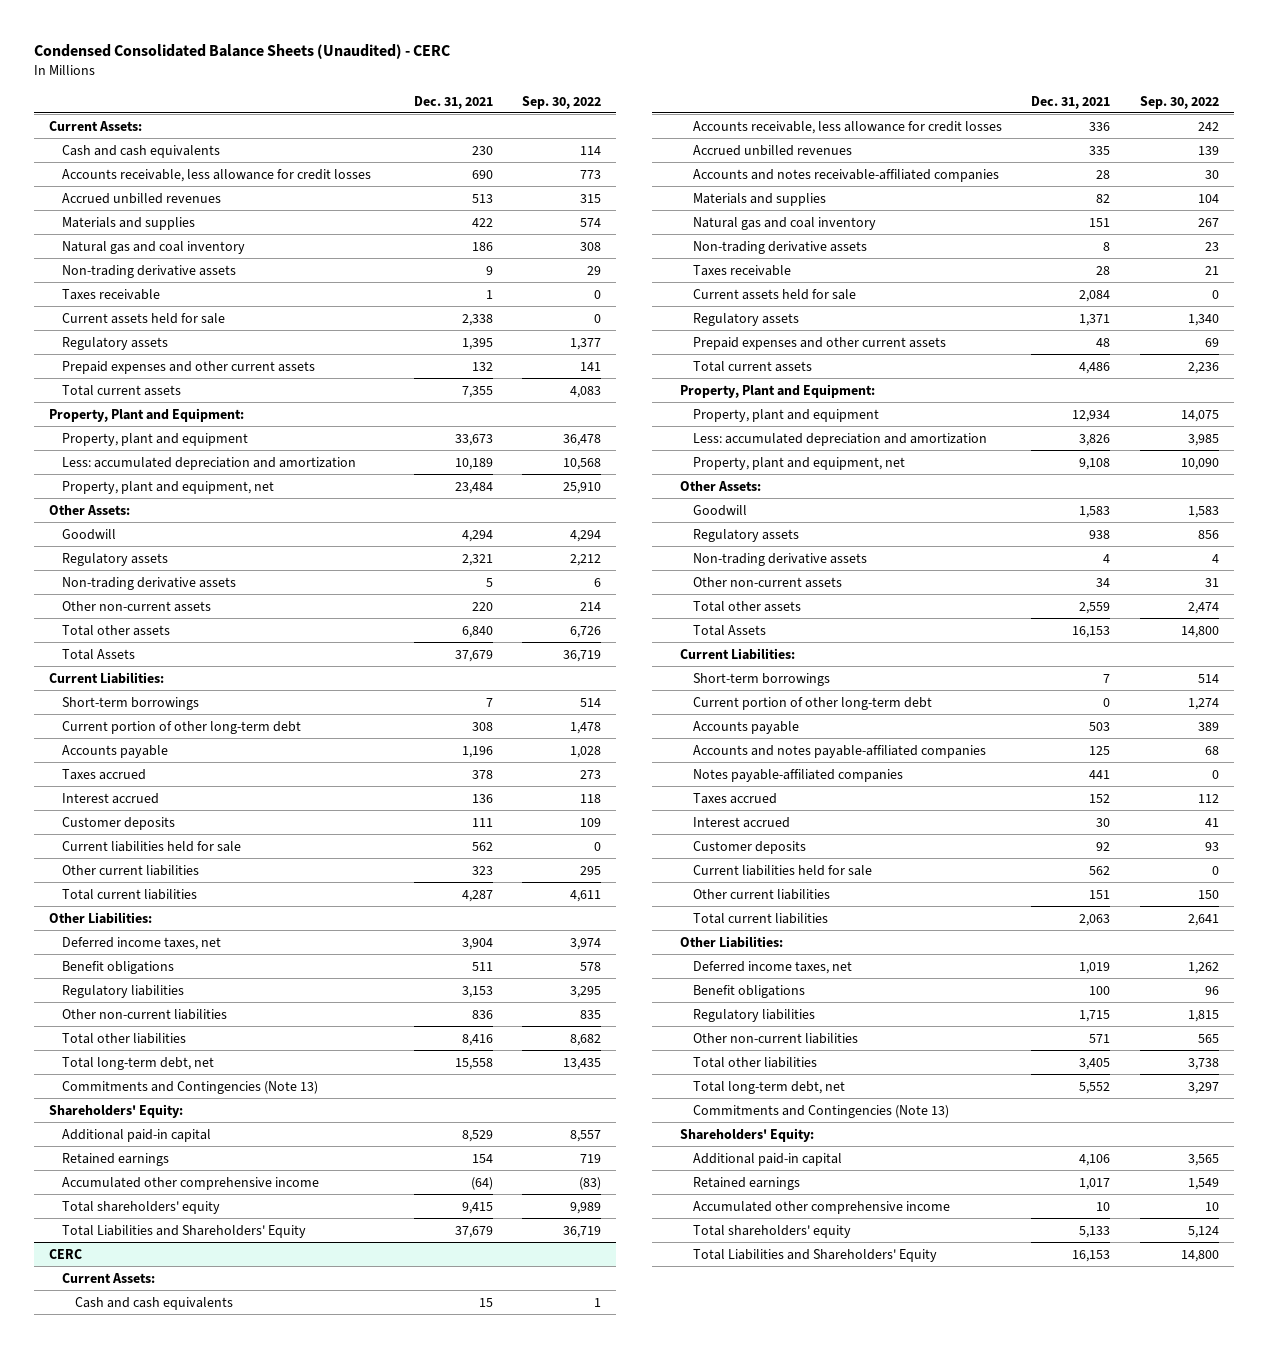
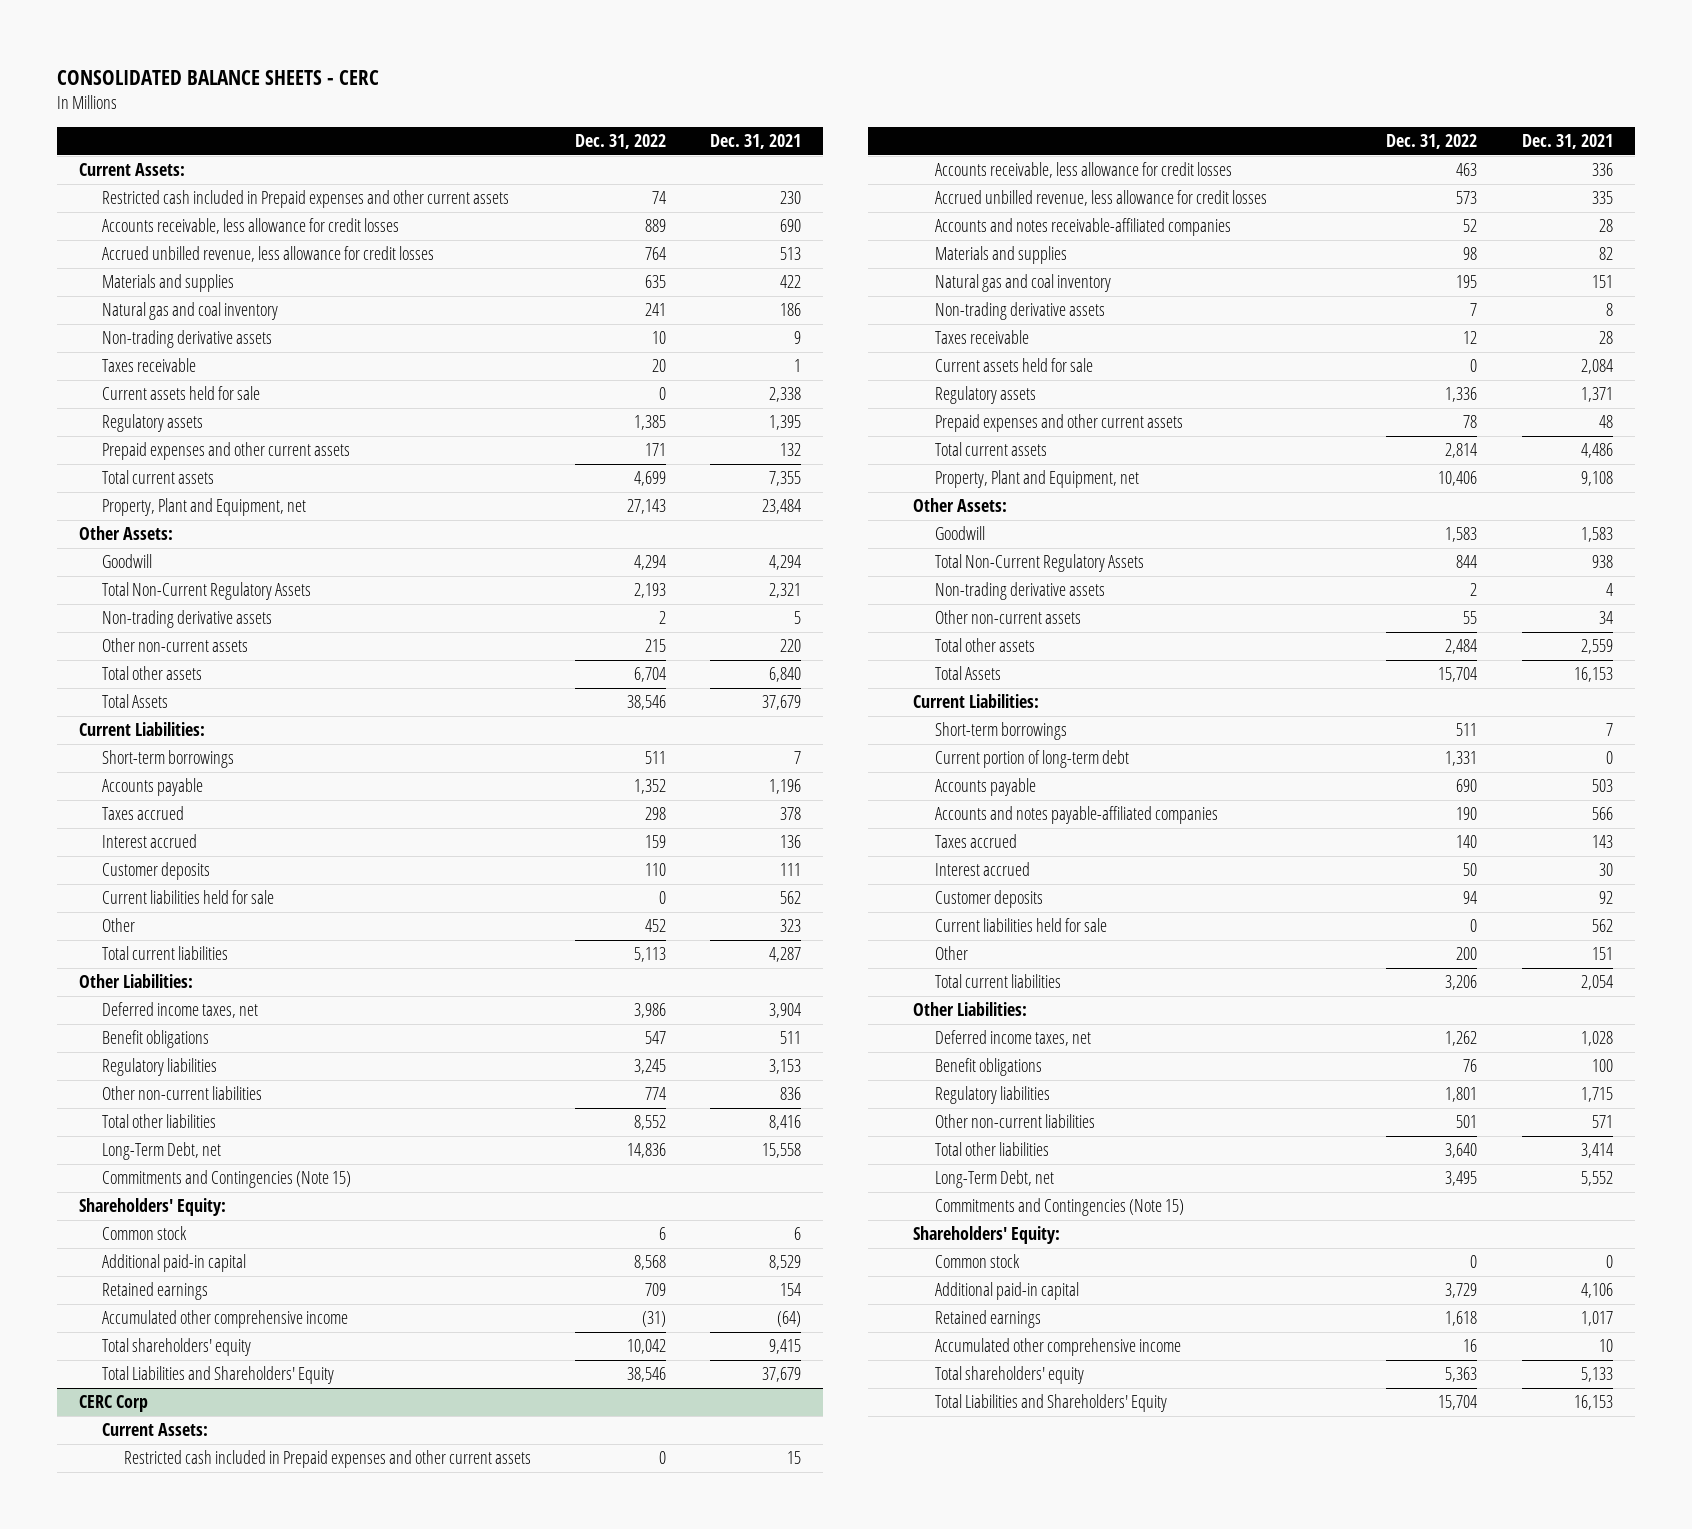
[33,43,450,59] Condensed Consolidated Balance Sheets (Unaudited) - CERC -> [57,69,380,85] CONSOLIDATED BALANCE SHEETS - CERC
[522,95,602,109] Sep. 30, 2022 -> none
none -> [575,134,667,150] Dec. 31, 2022
[61,144,220,158] Cash and cash equivalents -> [101,190,509,209] Restricted cash included in Prepaid expenses and other current assets
[61,192,221,204] Accrued unbilled revenues -> [101,246,434,263] Accrued unbilled revenue, less allowance for credit losses
[48,407,244,422] Property, Plant and Equipment: -> none
[61,432,248,446] Property, plant and equipment -> none
[61,456,356,470] Less: accumulated depreciation and amortization -> none
[61,480,274,494] Property, plant and equipment, net -> [101,498,306,517] Property, Plant and Equipment, net
[61,552,168,566] Regulatory assets -> [101,582,311,601] Total Non-Current Regulatory Assets
[61,720,301,734] Current portion of other long-term debt -> none
[61,864,199,876] Other current liabilities -> [101,918,135,933] Other
[61,1056,214,1070] Total long-term debt, net -> [101,1142,221,1161] Long-Term Debt, net
[61,1080,318,1094] Commitments and Contingencies (Note 13) -> [101,1170,351,1189] Commitments and Contingencies (Note 15)
none -> [101,1226,187,1241] Common stock
[48,1248,82,1259] CERC -> [79,1395,149,1413] CERC Corp
[74,1296,233,1310] Cash and cash equivalents -> [124,1450,532,1469] Restricted cash included in Prepaid expenses and other current assets
[692,144,852,156] Accrued unbilled revenues -> [935,190,1268,207] Accrued unbilled revenue, less allowance for credit losses
[679,383,875,398] Property, Plant and Equipment: -> none
[692,408,879,422] Property, plant and equipment -> none
[692,432,987,446] Less: accumulated depreciation and amortization -> none
[692,456,905,470] Property, plant and equipment, net -> [935,470,1140,489] Property, Plant and Equipment, net
[692,528,799,542] Regulatory assets -> [935,554,1145,573] Total Non-Current Regulatory Assets
[692,696,932,710] Current portion of other long-term debt -> [935,750,1130,769] Current portion of long-term debt
[692,768,903,782] Notes payable-affiliated companies -> none
[1089,745,1111,755] 125 -> [1591,807,1613,821] 566
[1089,793,1111,803] 152 -> [1591,835,1613,849] 143
[692,888,830,900] Other current liabilities -> [935,946,969,961] Other
[1079,913,1111,926] 2,063 -> [1580,975,1613,991] 2,054
[1079,961,1111,974] 1,019 -> [1580,1031,1613,1047] 1,028
[1079,1057,1111,1070] 3,405 -> [1580,1143,1613,1159] 3,414
[692,1080,845,1094] Total long-term debt, net -> [935,1170,1055,1189] Long-Term Debt, net
[692,1104,949,1118] Commitments and Contingencies (Note 13) -> [935,1198,1185,1217] Commitments and Contingencies (Note 15)
none -> [935,1254,1021,1269] Common stock

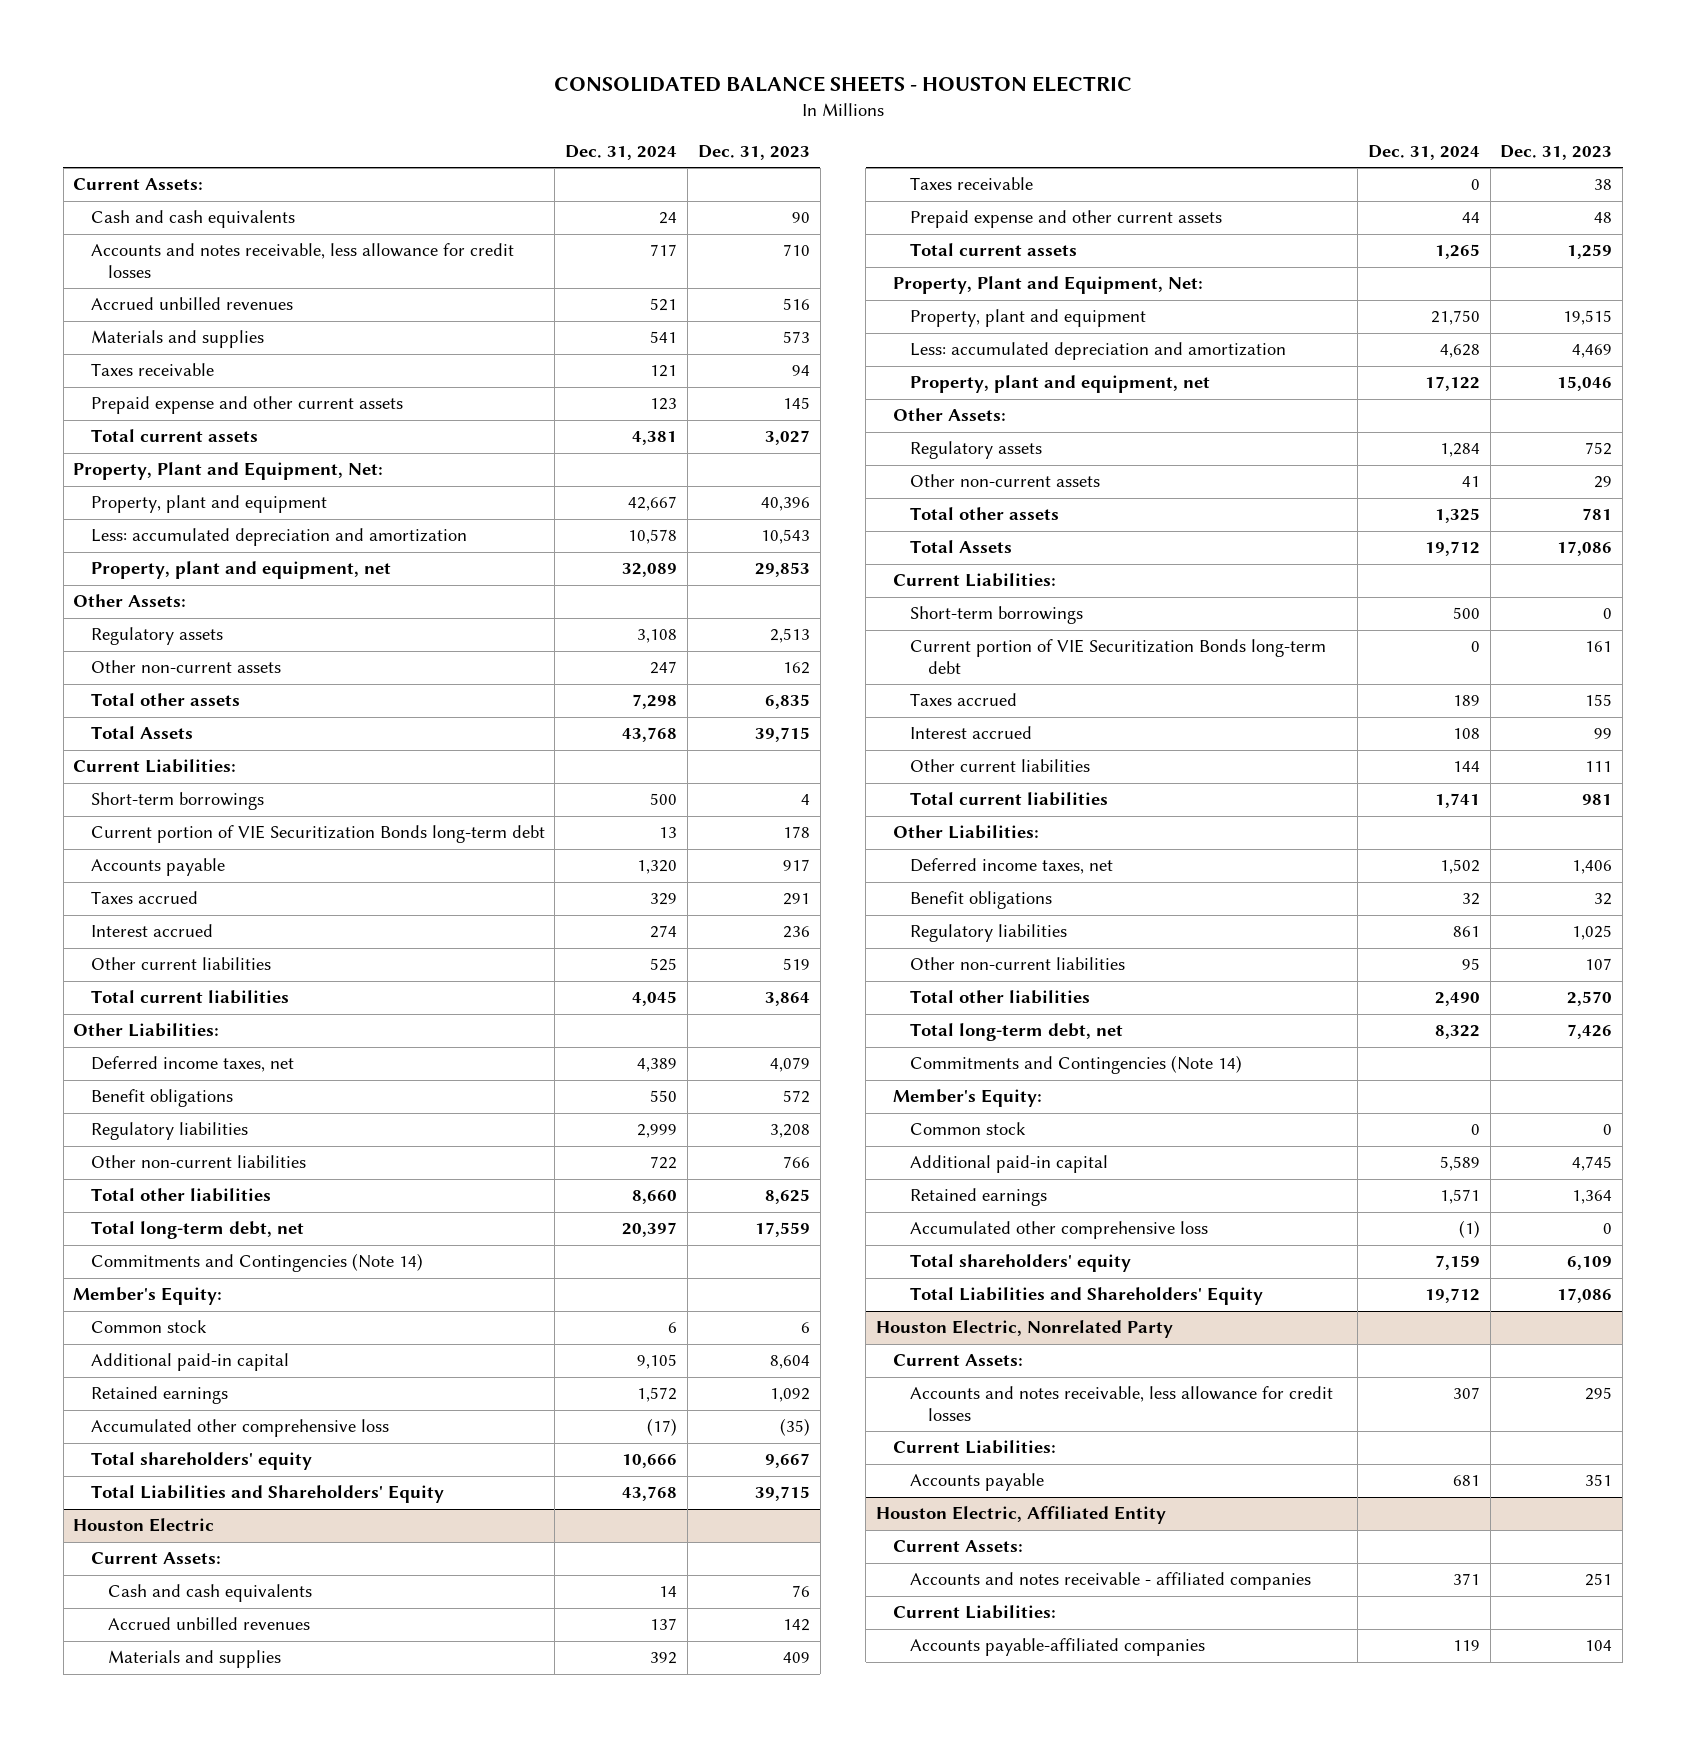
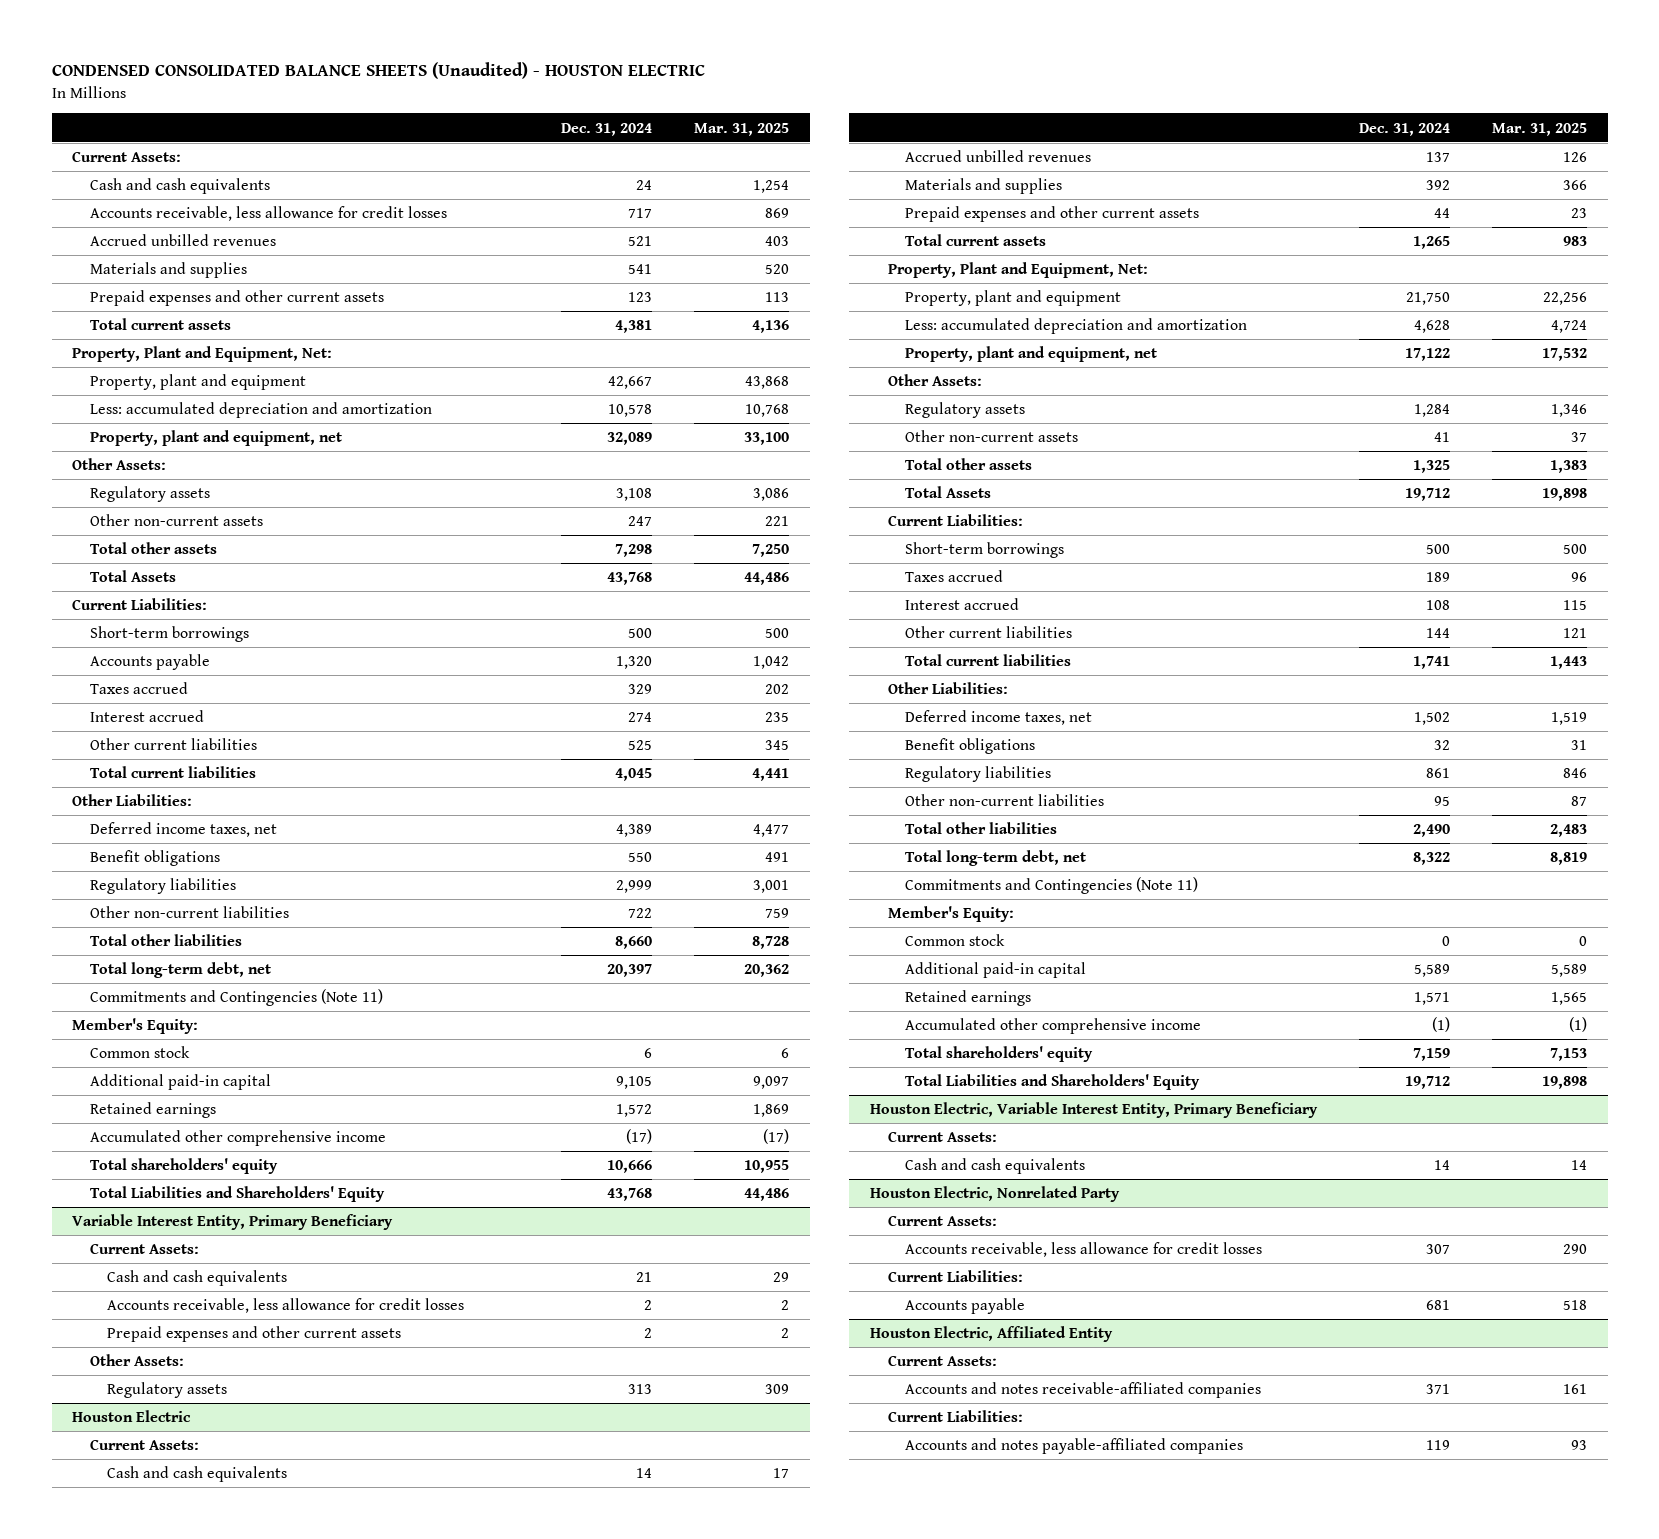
[553,76,1132,93] CONSOLIDATED BALANCE SHEETS - HOUSTON ELECTRIC -> [51,62,705,80] CONDENSED CONSOLIDATED BALANCE SHEETS (Unaudited) - HOUSTON ELECTRIC
[697,144,810,160] Dec. 31, 2023 -> none
none -> [694,122,790,136] Mar. 31, 2025
[90,243,514,278] Accounts and notes receivable, less allowance for credit losses -> [89,206,447,222] Accounts receivable, less allowance for credit losses
[90,363,214,377] Taxes receivable -> none
[90,396,403,415] Prepaid expense and other current assets -> [89,290,384,307] Prepaid expenses and other current assets
[90,825,545,844] Current portion of VIE Securitization Bonds long-term debt -> none
[90,1253,423,1273] Commitments and Contingencies (Note 14) -> [89,989,383,1007] Commitments and Contingencies (Note 11)
[90,1419,389,1438] Accumulated other comprehensive loss -> [89,1130,386,1147] Accumulated other comprehensive income
none -> [72,1214,394,1231] Variable Interest Entity, Primary Beneficiary
none -> [89,1243,199,1255] Current Assets:
none -> [107,1270,288,1287] Cash and cash equivalents
none -> [107,1298,465,1314] Accounts receivable, less allowance for credit losses
none -> [107,1326,402,1343] Prepaid expenses and other current assets
none -> [89,1354,184,1367] Other Assets:
none -> [107,1382,228,1399] Regulatory assets
[910,177,1034,191] Taxes receivable -> none
[910,210,1223,229] Prepaid expense and other current assets -> [905,206,1200,223] Prepaid expenses and other current assets
[910,639,1327,674] Current portion of VIE Securitization Bonds long-term debt -> none
[910,1055,1243,1075] Commitments and Contingencies (Note 14) -> [905,877,1199,895] Commitments and Contingencies (Note 11)
[910,1221,1209,1240] Accumulated other comprehensive loss -> [905,1018,1202,1035] Accumulated other comprehensive income
none -> [870,1102,1319,1119] Houston Electric, Variable Interest Entity, Primary Beneficiary
none -> [887,1131,997,1143] Current Assets:
none -> [905,1158,1086,1175] Cash and cash equivalents
[910,1386,1334,1421] Accounts and notes receivable, less allowance for credit losses -> [905,1242,1263,1258] Accounts receivable, less allowance for credit losses
[910,1572,1312,1591] Accounts and notes receivable - affiliated companies -> [905,1382,1262,1399] Accounts and notes receivable-affiliated companies
[910,1638,1206,1657] Accounts payable-affiliated companies -> [905,1438,1244,1455] Accounts and notes payable-affiliated companies

